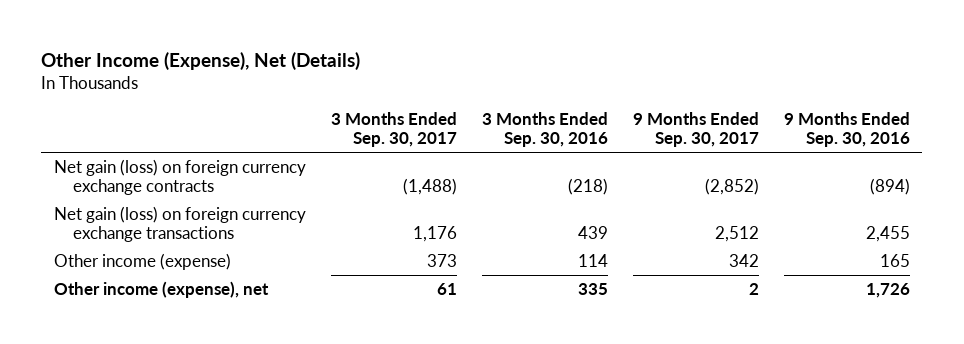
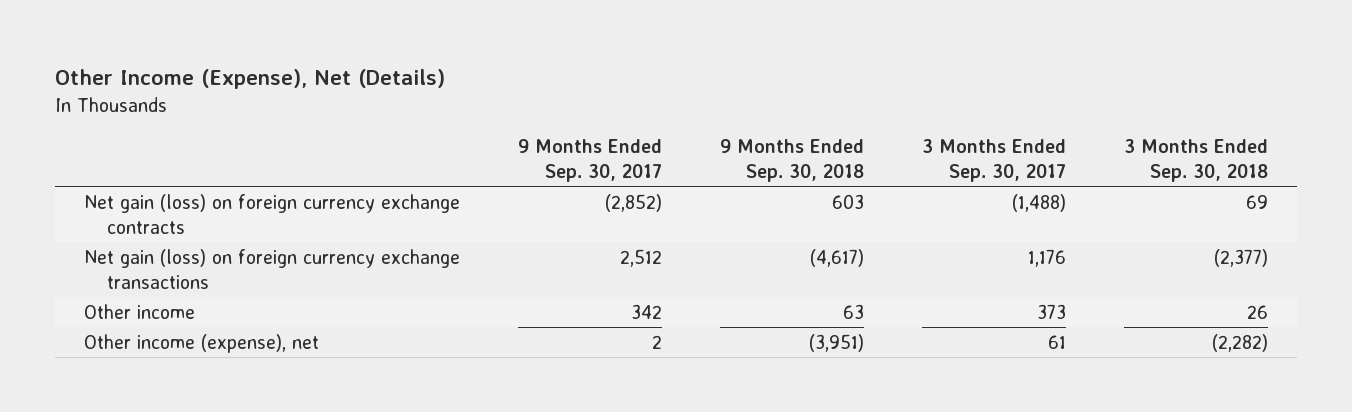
[481,111,608,147] 3 Months Ended Sep. 30, 2016 -> none
[783,111,910,147] 9 Months Ended Sep. 30, 2016 -> none
none -> [719,138,864,182] 9 Months Ended Sep. 30, 2018
none -> [1123,138,1268,182] 3 Months Ended Sep. 30, 2018
[53,252,231,270] Other income (expense) -> [83,303,195,319] Other income

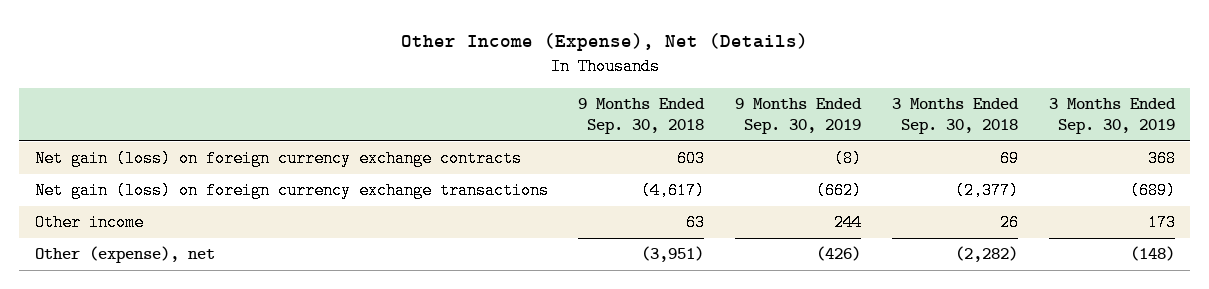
[517,138,662,182] 9 Months Ended Sep. 30, 2017 -> none
[921,138,1066,182] 3 Months Ended Sep. 30, 2017 -> none
none -> [735,98,863,135] 9 Months Ended Sep. 30, 2019
none -> [1048,98,1176,135] 3 Months Ended Sep. 30, 2019
[83,333,319,353] Other income (expense), net -> [34,246,215,264] Other (expense), net

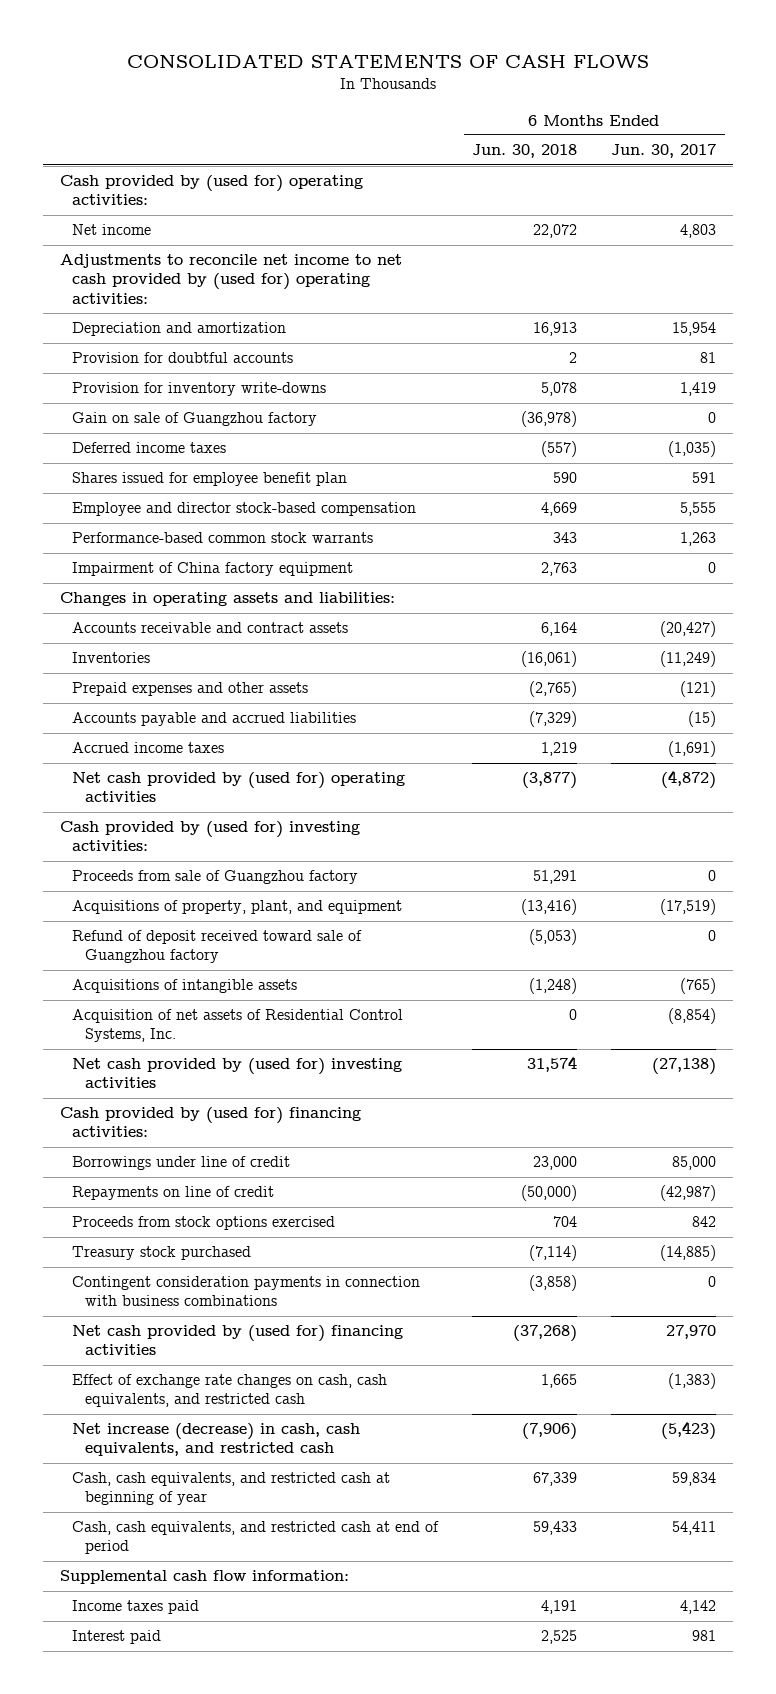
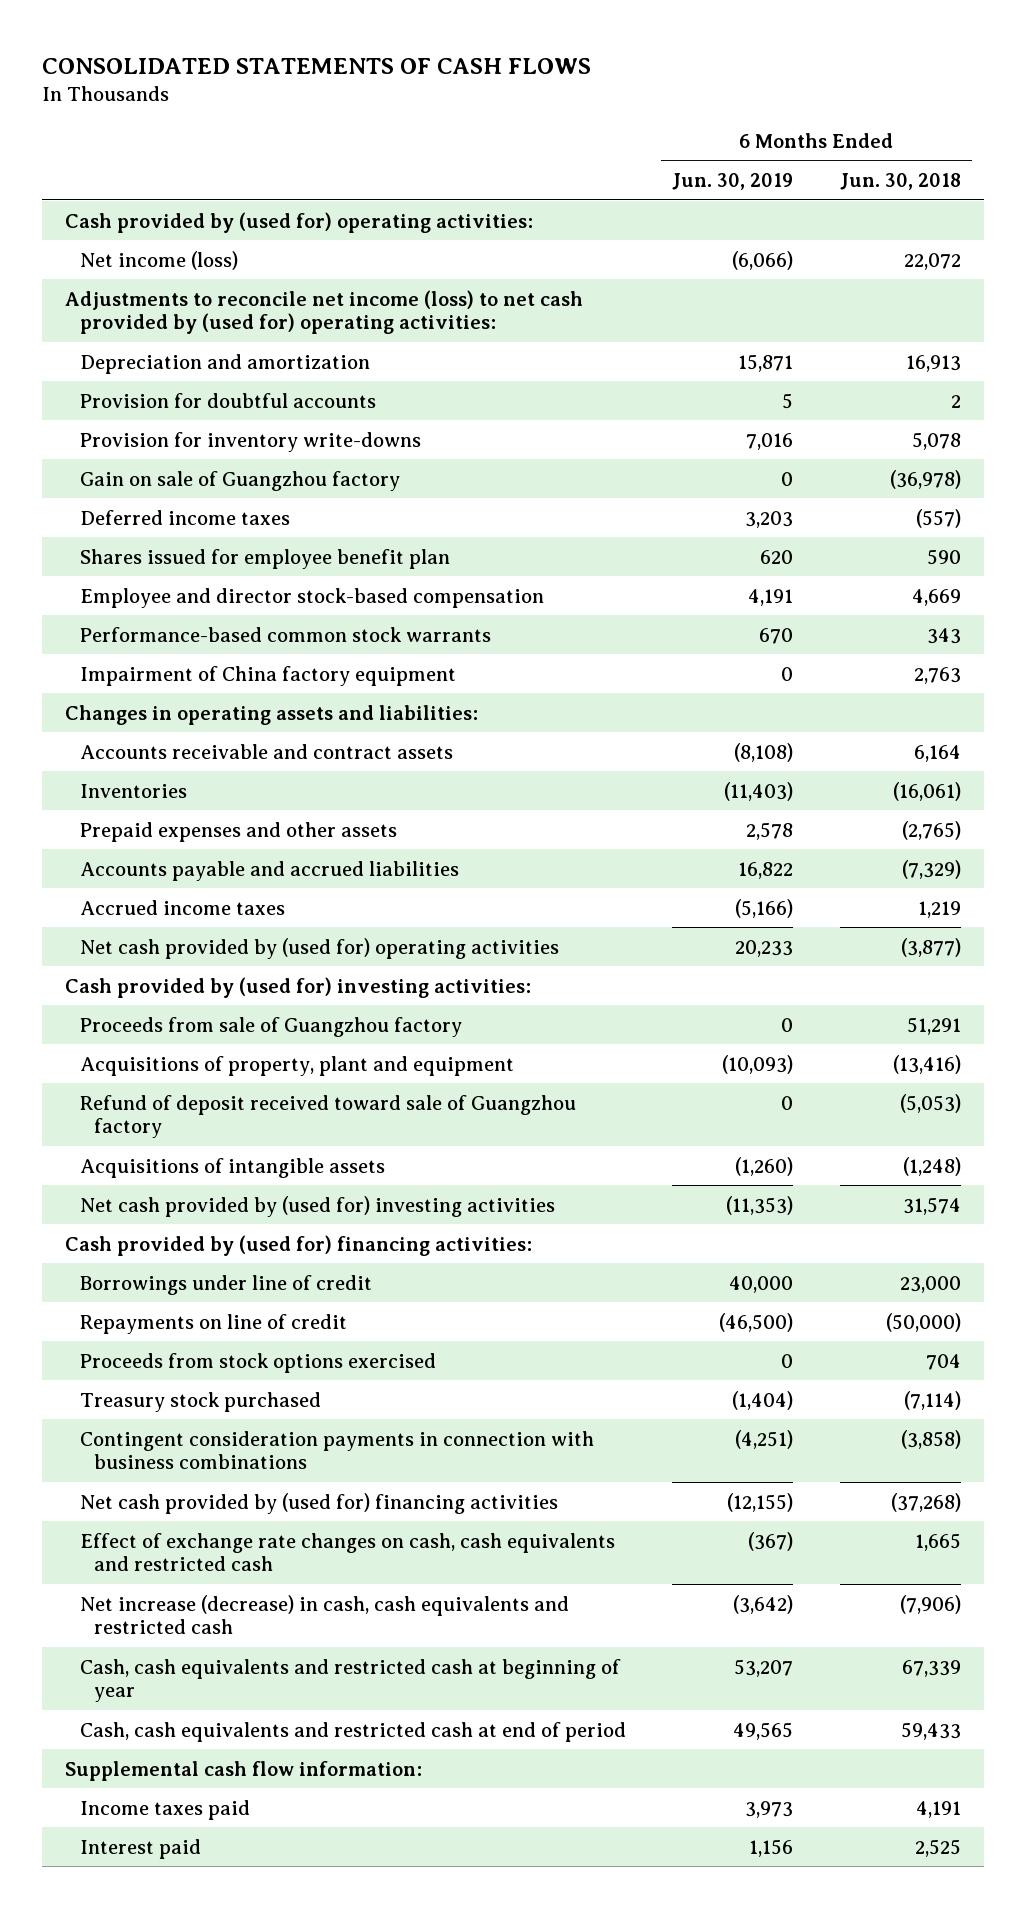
[611,144,717,159] Jun. 30, 2017 -> none
none -> [672,172,794,190] Jun. 30, 2019
[72,224,152,236] Net income -> [79,250,238,270] Net income (loss)
[60,254,403,304] Adjustments to reconcile net income to net cash provided by (used for) operating activities: -> [65,289,584,335] Adjustments to reconcile net income (loss) to net cash provided by (used for) operating activities:
[72,900,403,915] Acquisitions of property, plant, and equipment -> [79,1055,514,1076] Acquisitions of property, plant and equipment
[72,1009,404,1043] Acquisition of net assets of Residential Control Systems, Inc. -> none
[72,1374,388,1408] Effect of exchange rate changes on cash, cash equivalents, and restricted cash -> [79,1532,615,1572] Effect of exchange rate changes on cash, cash equivalents and restricted cash
[72,1423,361,1457] Net increase (decrease) in cash, cash equivalents, and restricted cash -> [79,1594,569,1635] Net increase (decrease) in cash, cash equivalents and restricted cash
[72,1472,391,1506] Cash, cash equivalents, and restricted cash at beginning of year -> [79,1658,621,1703] Cash, cash equivalents and restricted cash at beginning of year
[72,1521,440,1555] Cash, cash equivalents, and restricted cash at end of period -> [79,1721,626,1742] Cash, cash equivalents and restricted cash at end of period

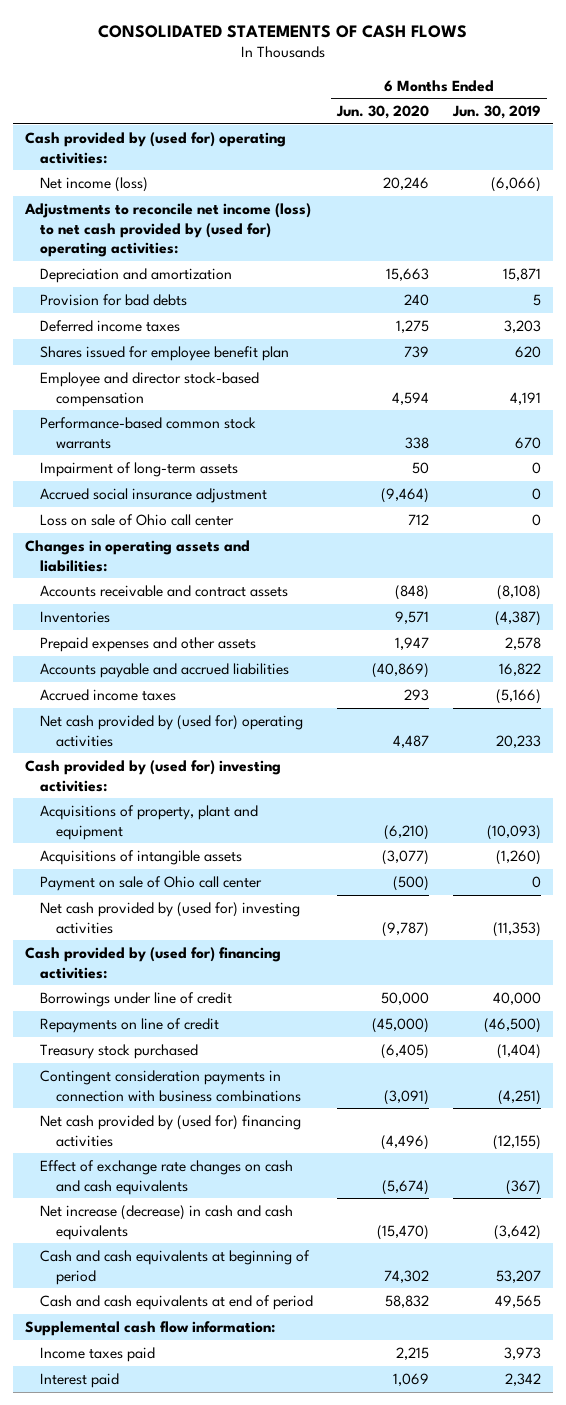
[839,172,961,190] Jun. 30, 2018 -> none
none -> [336,105,430,120] Jun. 30, 2020
[79,431,421,452] Provision for inventory write-downs -> none
[79,470,400,491] Gain on sale of Guangzhou factory -> none
[79,392,376,408] Provision for doubtful accounts -> [40,293,188,306] Provision for bad debts
[79,665,456,686] Impairment of China factory equipment -> none
none -> [40,461,239,477] Impairment of long-term assets
none -> [40,487,268,503] Accrued social insurance adjustment
none -> [40,513,235,526] Loss on sale of Ohio call center
[724,781,794,801] (11,403) -> [495,610,542,626] (4,387)
[79,1016,462,1037] Proceeds from sale of Guangzhou factory -> none
[79,1094,576,1139] Refund of deposit received toward sale of Guangzhou factory -> none
none -> [40,875,263,891] Payment on sale of Ohio call center
[79,1352,436,1373] Proceeds from stock options exercised -> none
[79,1532,615,1572] Effect of exchange rate changes on cash, cash equivalents and restricted cash -> [40,1159,294,1195] Effect of exchange rate changes on cash and cash equivalents
[79,1594,569,1635] Net increase (decrease) in cash, cash equivalents and restricted cash -> [40,1204,294,1240] Net increase (decrease) in cash and cash equivalents
[79,1658,621,1703] Cash, cash equivalents and restricted cash at beginning of year -> [40,1249,311,1285] Cash and cash equivalents at beginning of period
[79,1721,626,1742] Cash, cash equivalents and restricted cash at end of period -> [40,1294,314,1310] Cash and cash equivalents at end of period
[749,1838,794,1857] 1,156 -> [505,1372,542,1386] 2,342

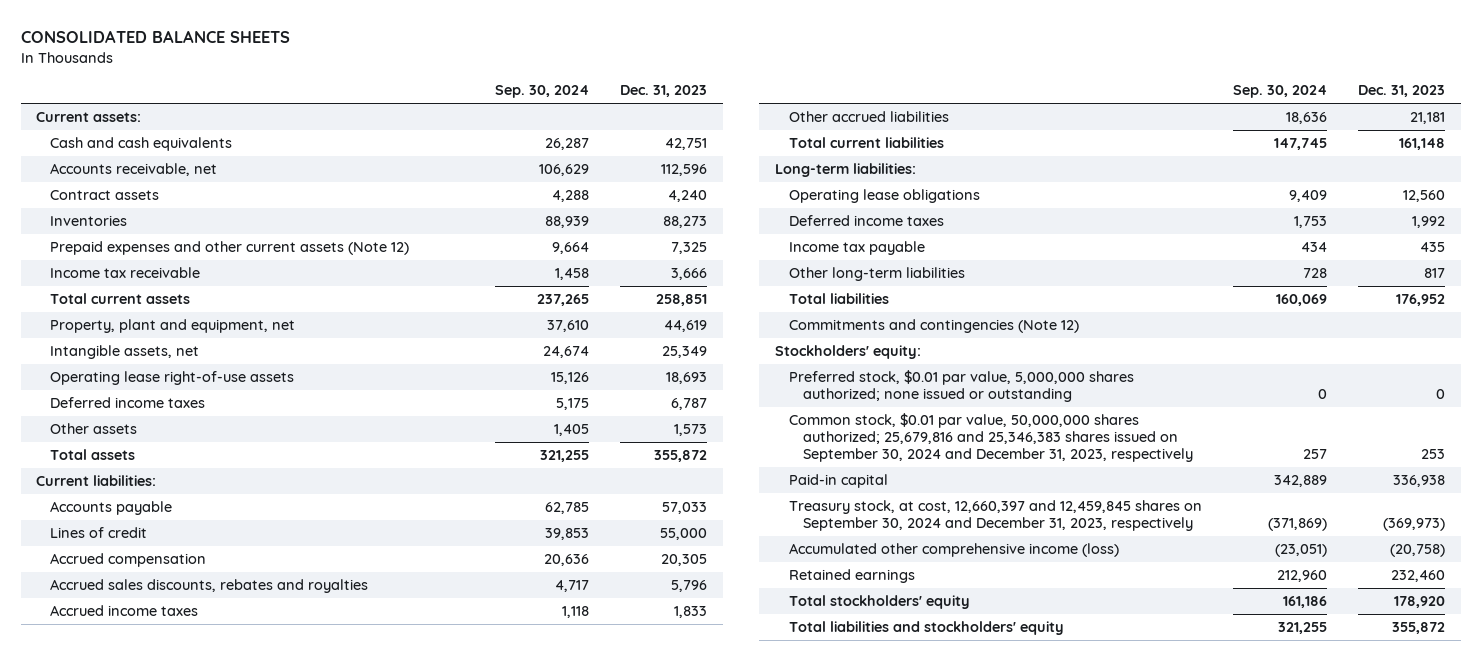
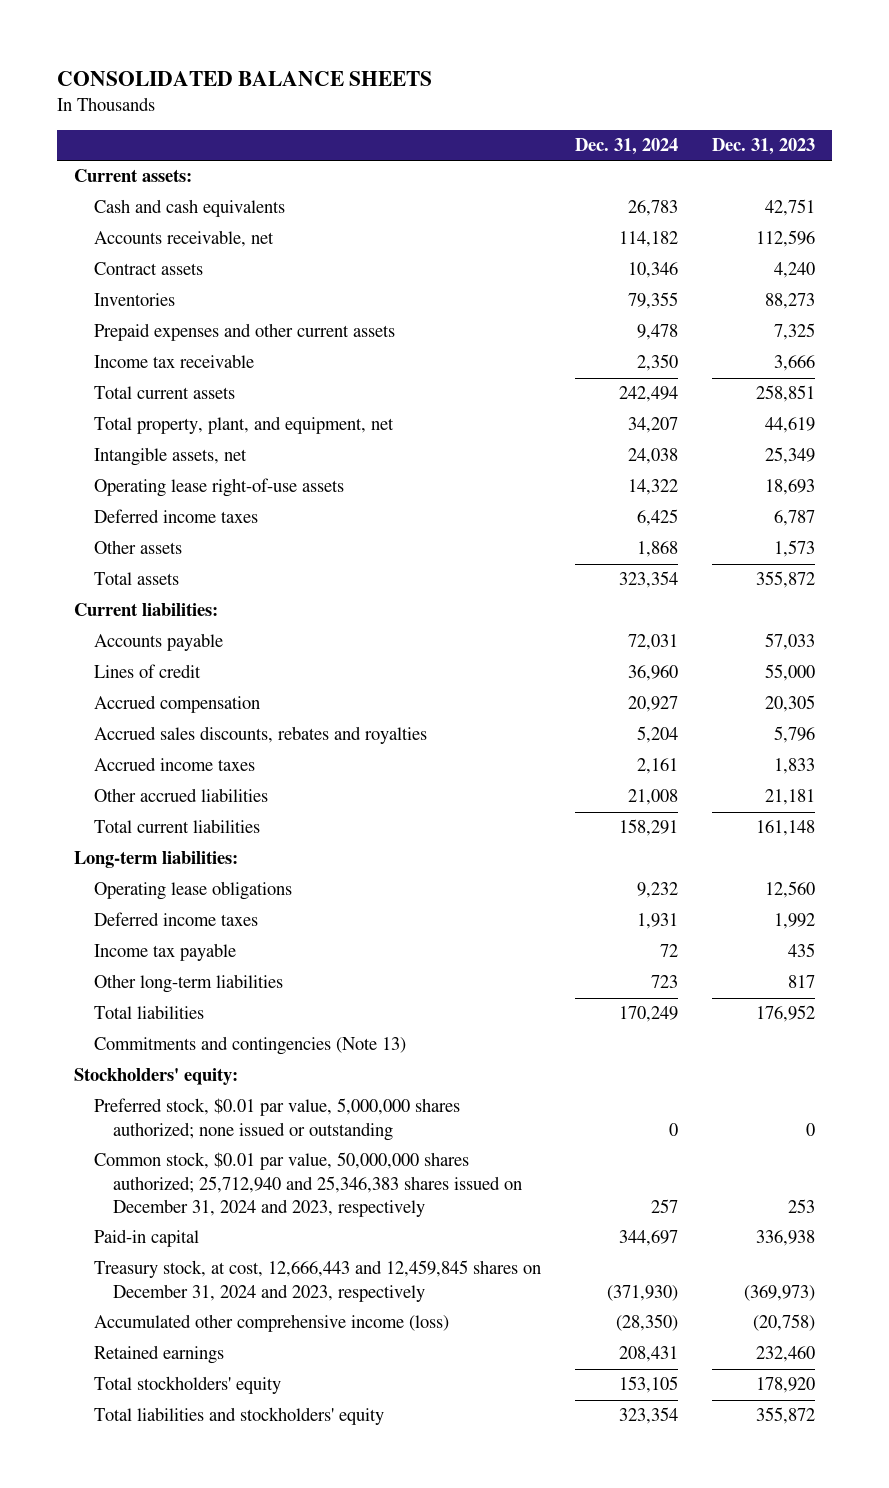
[494,85,589,99] Sep. 30, 2024 -> none
none -> [574,138,678,156] Dec. 31, 2024
[50,241,410,256] Prepaid expenses and other current assets (Note 12) -> [93,323,395,342] Prepaid expenses and other current assets
[50,319,296,334] Property, plant and equipment, net -> [93,416,394,435] Total property, plant, and equipment, net
[788,319,1079,334] Commitments and contingencies (Note 12) -> [93,1036,406,1056] Commitments and contingencies (Note 13)
[788,413,1193,463] Common stock, $0.01 par value, 50,000,000 shares authorized; 25,679,816 and 25,346,383 shares issued on September 30, 2024 and December 31, 2023, respectively -> [93,1152,523,1218] Common stock, $0.01 par value, 50,000,000 shares authorized; 25,712,940 and 25,346,383 shares issued on December 31, 2024 and 2023, respectively
[788,500,1202,532] Treasury stock, at cost, 12,660,397 and 12,459,845 shares on September 30, 2024 and December 31, 2023, respectively -> [93,1260,541,1302] Treasury stock, at cost, 12,666,443 and 12,459,845 shares on December 31, 2024 and 2023, respectively

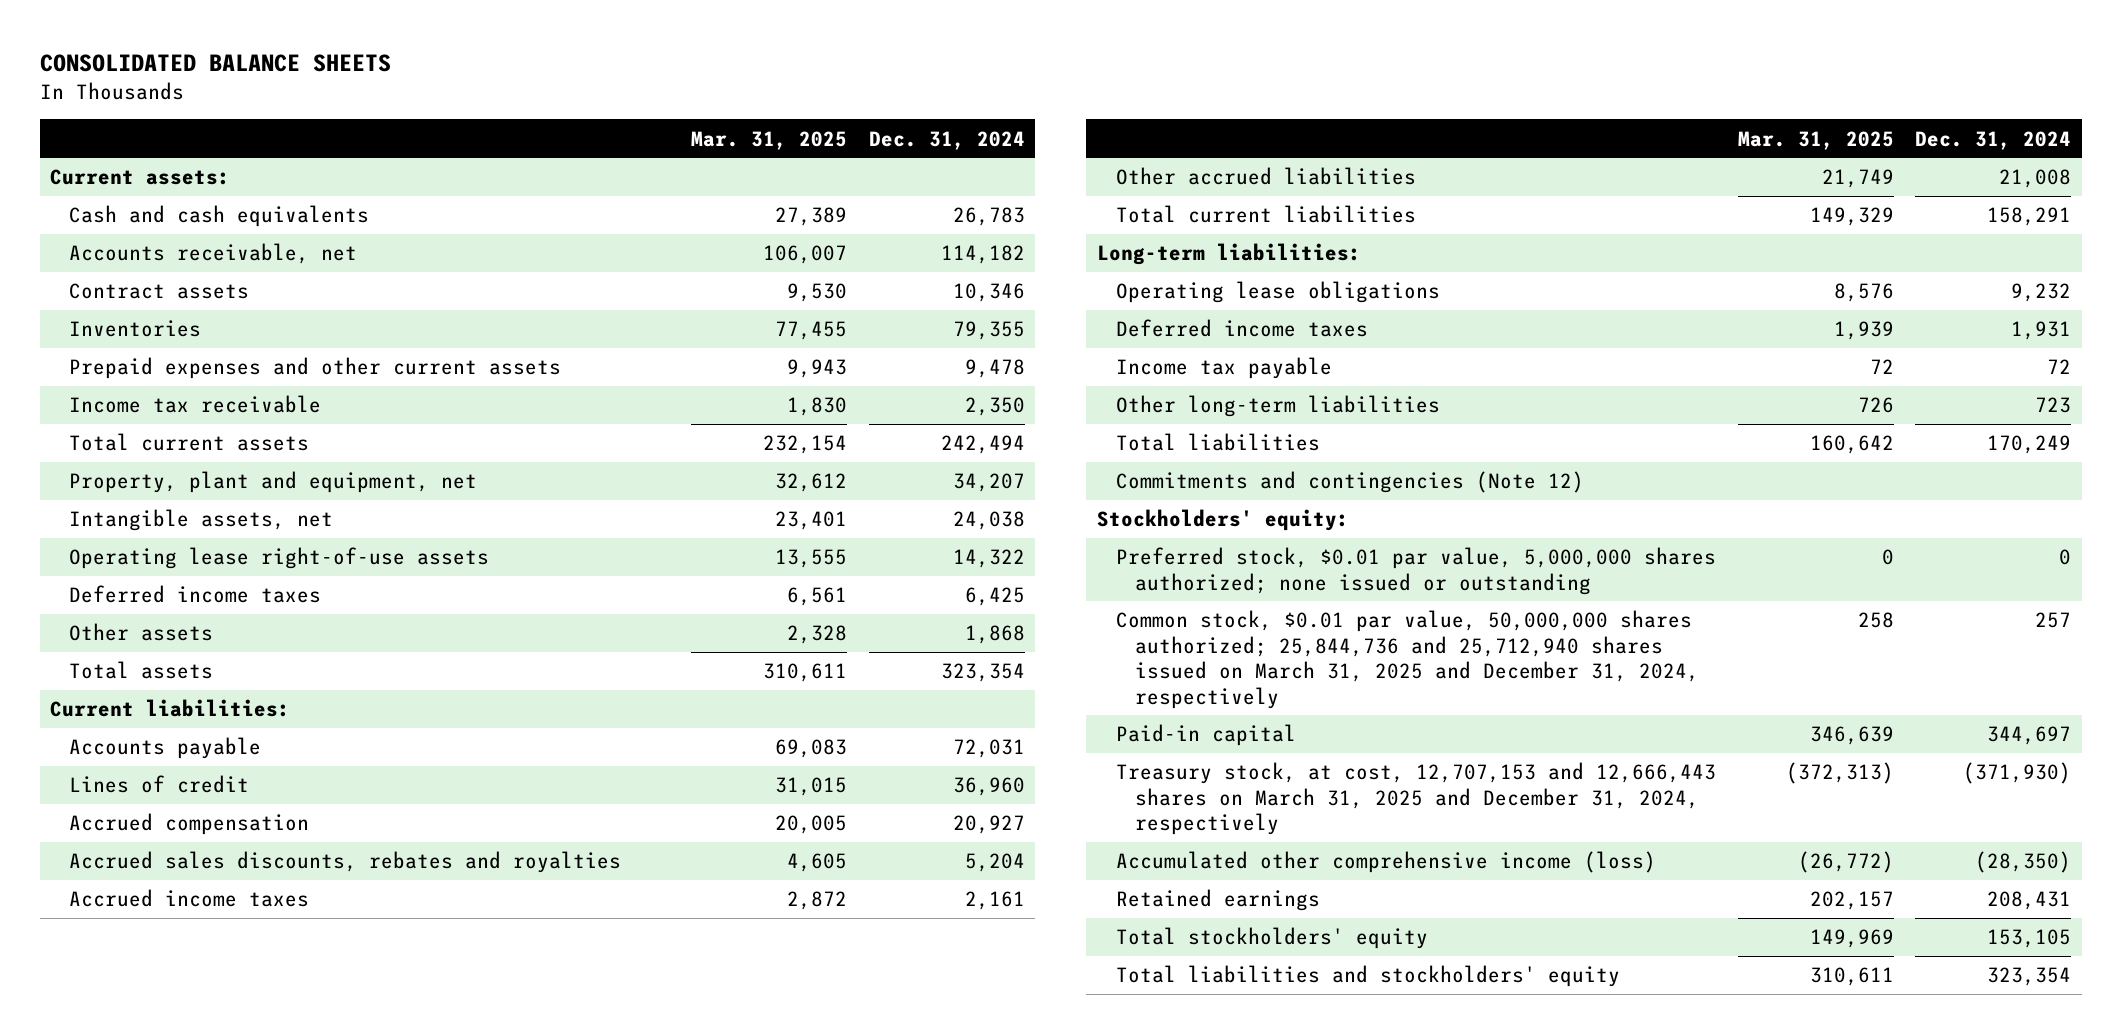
[711,138,815,156] Dec. 31, 2023 -> none
none -> [691,130,848,150] Mar. 31, 2025
[93,416,394,435] Total property, plant, and equipment, net -> [69,471,478,494] Property, plant and equipment, net
[93,1036,406,1056] Commitments and contingencies (Note 13) -> [1116,471,1585,494] Commitments and contingencies (Note 12)
[93,1152,523,1218] Common stock, $0.01 par value, 50,000,000 shares authorized; 25,712,940 and 25,346,383 shares issued on December 31, 2024 and 2023, respectively -> [1116,610,1700,709] Common stock, $0.01 par value, 50,000,000 shares authorized; 25,844,736 and 25,712,940 shares issued on March 31, 2025 and December 31, 2024, respectively
[93,1260,541,1302] Treasury stock, at cost, 12,666,443 and 12,459,845 shares on December 31, 2024 and 2023, respectively -> [1116,762,1717,836] Treasury stock, at cost, 12,707,153 and 12,666,443 shares on March 31, 2025 and December 31, 2024, respectively

